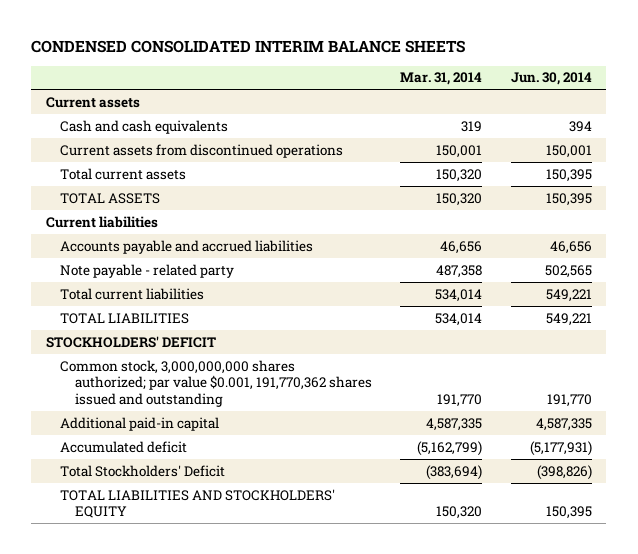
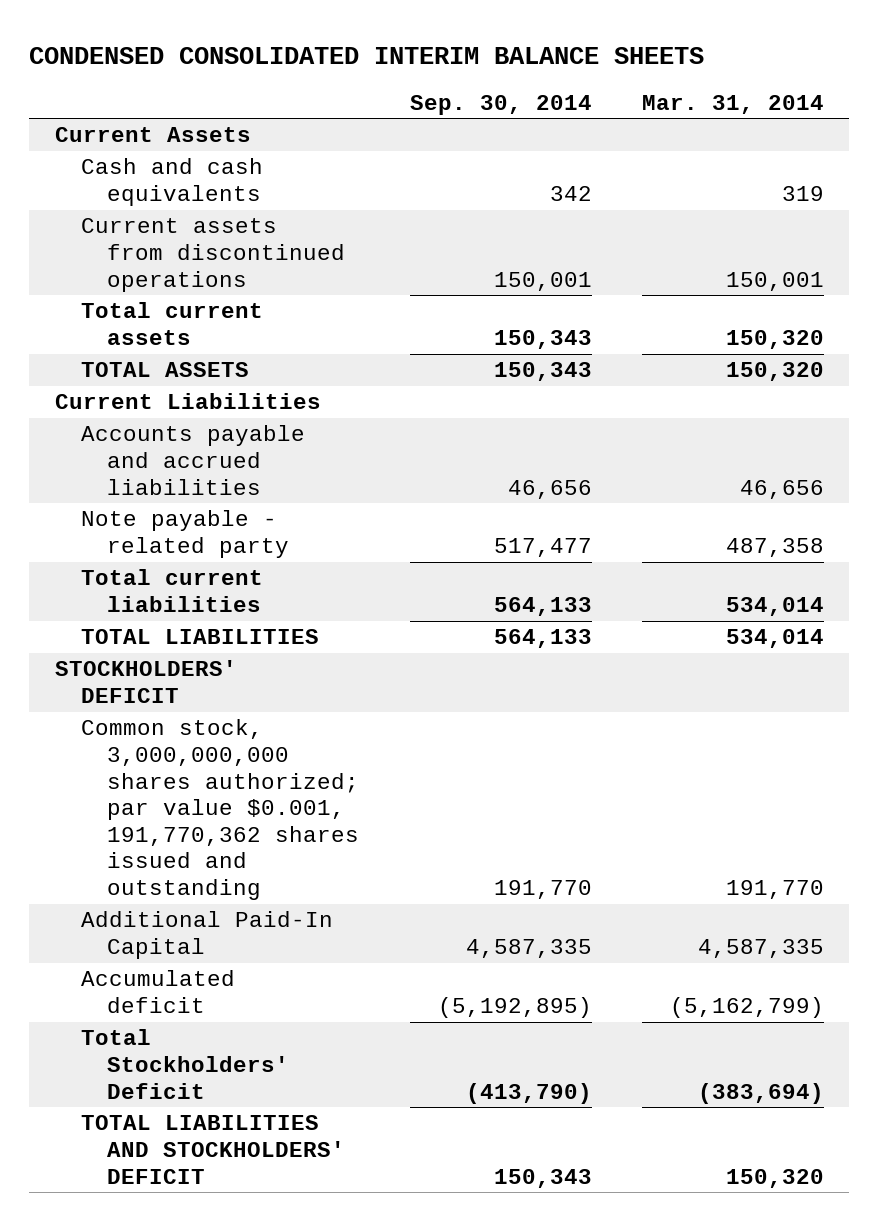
[511,72,593,86] Jun. 30, 2014 -> none
none -> [409,94,592,115] Sep. 30, 2014
[45,96,140,108] Current assets -> [54,127,251,143] Current Assets
[45,215,158,228] Current liabilities -> [54,393,321,410] Current Liabilities
[60,416,220,431] Additional paid-in capital -> [81,911,334,960] Additional Paid-In Capital
[60,488,336,519] TOTAL LIABILITIES AND STOCKHOLDERS' EQUITY -> [81,1115,346,1184] TOTAL LIABILITIES AND STOCKHOLDERS' DEFICIT

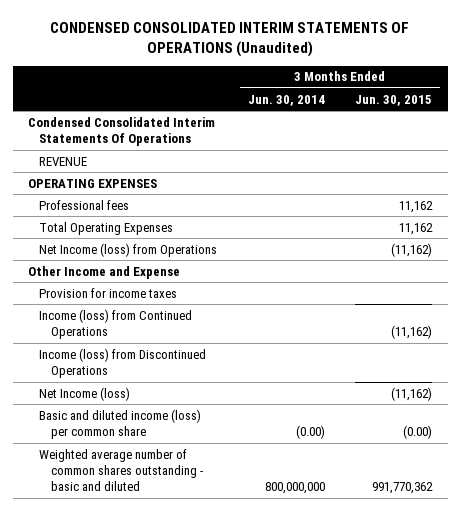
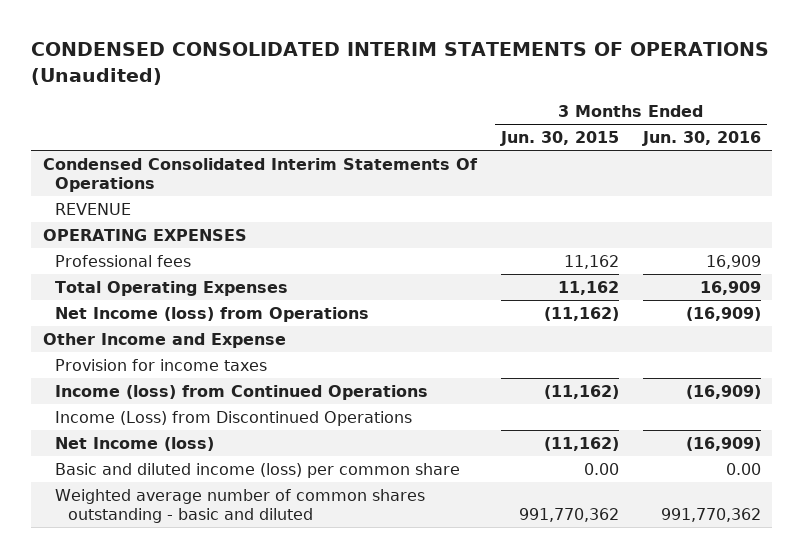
[247,94,325,106] Jun. 30, 2014 -> none
none -> [641,131,761,147] Jun. 30, 2016
[39,347,207,379] Income (loss) from Discontinued Operations -> [55,411,413,427] Income (Loss) from Discontinued Operations
[403,425,433,440] (0.00) -> [583,463,619,476] 0.00

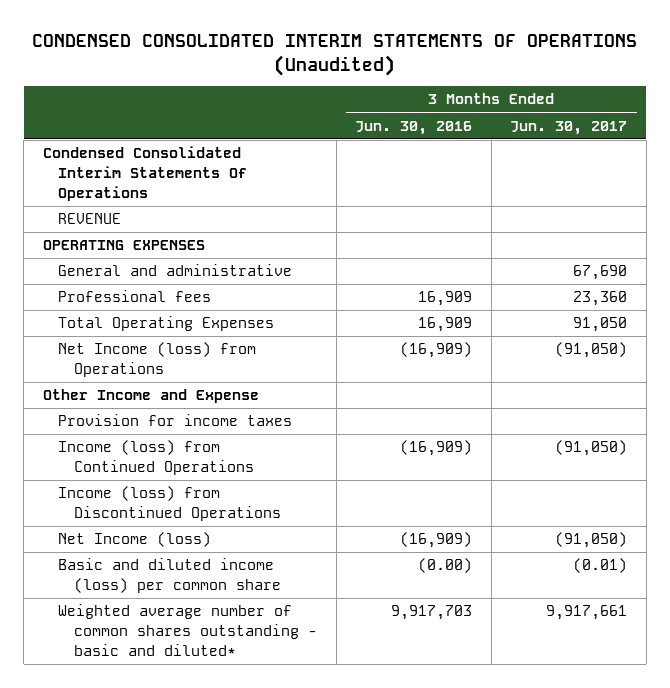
[499,131,619,147] Jun. 30, 2015 -> none
none -> [510,120,628,135] Jun. 30, 2017
none -> [58,264,293,277] General and administrative
[55,411,413,427] Income (Loss) from Discontinued Operations -> [58,486,282,522] Income (loss) from Discontinued Operations
[725,463,761,476] 0.00 -> [418,558,473,574] (0.00)
[55,489,426,523] Weighted average number of common shares outstanding - basic and diluted -> [58,604,318,656] Weighted average number of common shares outstanding - basic and diluted*
[660,507,761,522] 991,770,362 -> [391,605,473,621] 9,917,703

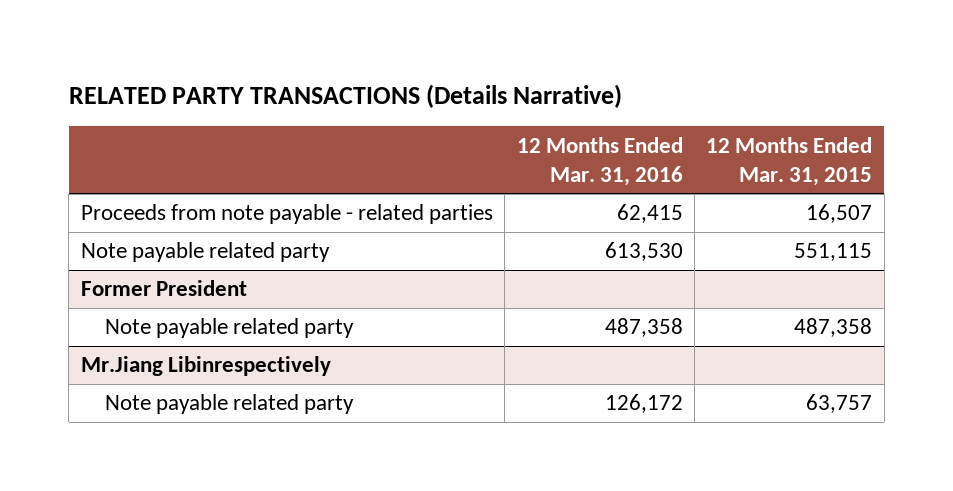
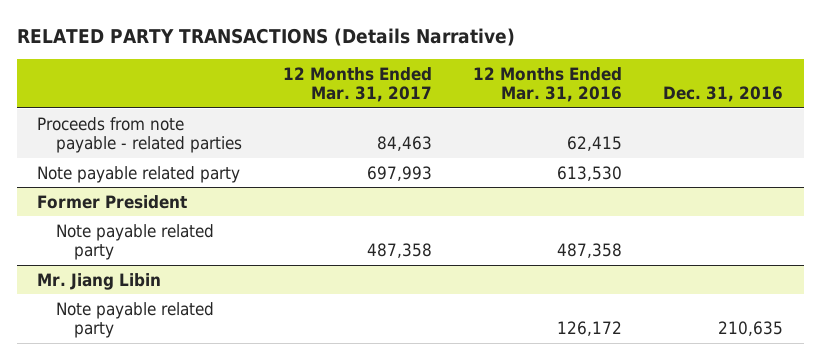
[706,136,873,186] 12 Months Ended Mar. 31, 2015 -> none
none -> [282,66,432,103] 12 Months Ended Mar. 31, 2017
none -> [663,86,784,103] Dec. 31, 2016
[80,356,331,377] Mr.Jiang Libinrespectively -> [37,272,162,290] Mr. Jiang Libin

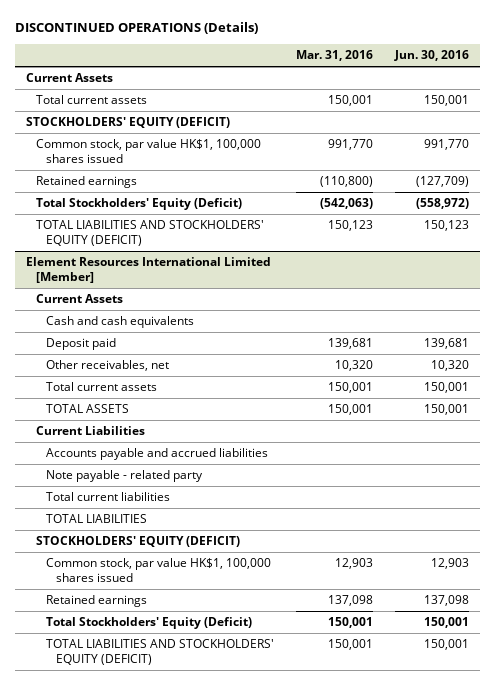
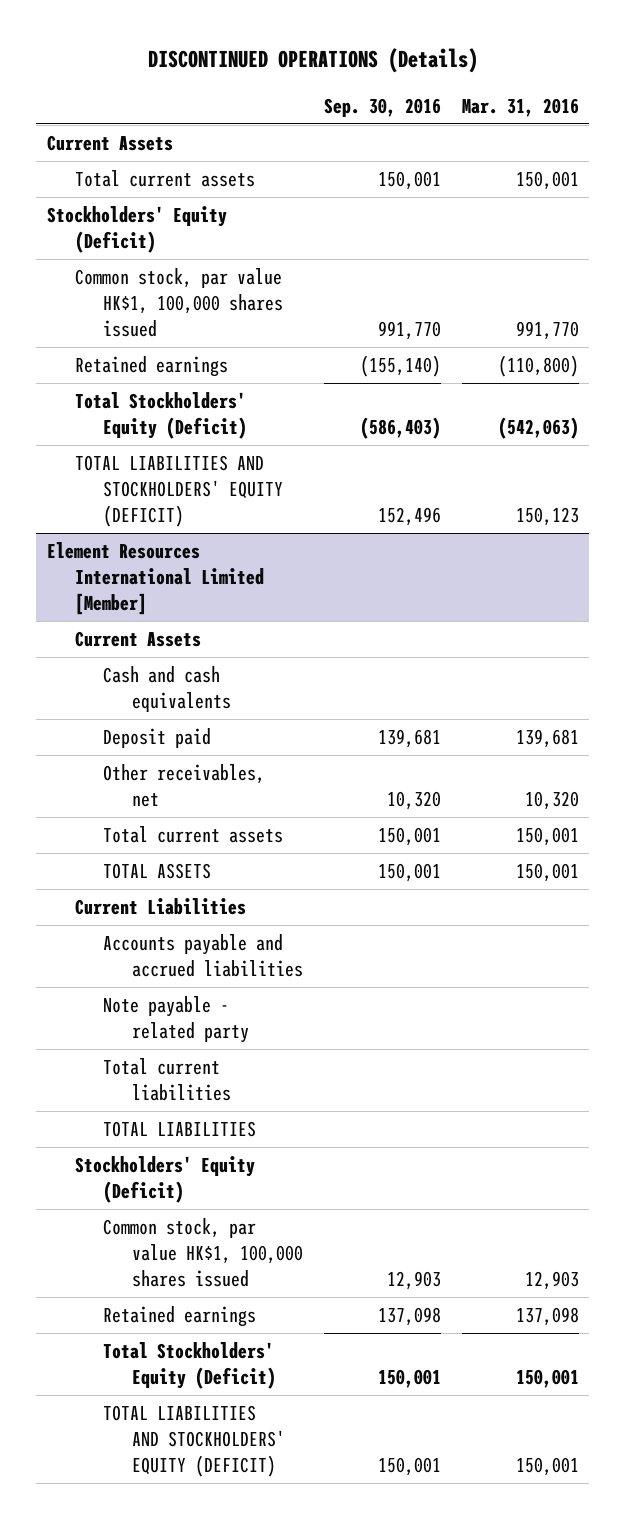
[394,49,470,61] Jun. 30, 2016 -> none
none -> [323,97,441,117] Sep. 30, 2016
[25,117,230,129] STOCKHOLDERS' EQUITY (DEFICIT) -> [46,206,227,254] Stockholders' Equity (Deficit)
[36,536,241,548] STOCKHOLDERS' EQUITY (DEFICIT) -> [74,1156,255,1204] Stockholders' Equity (Deficit)

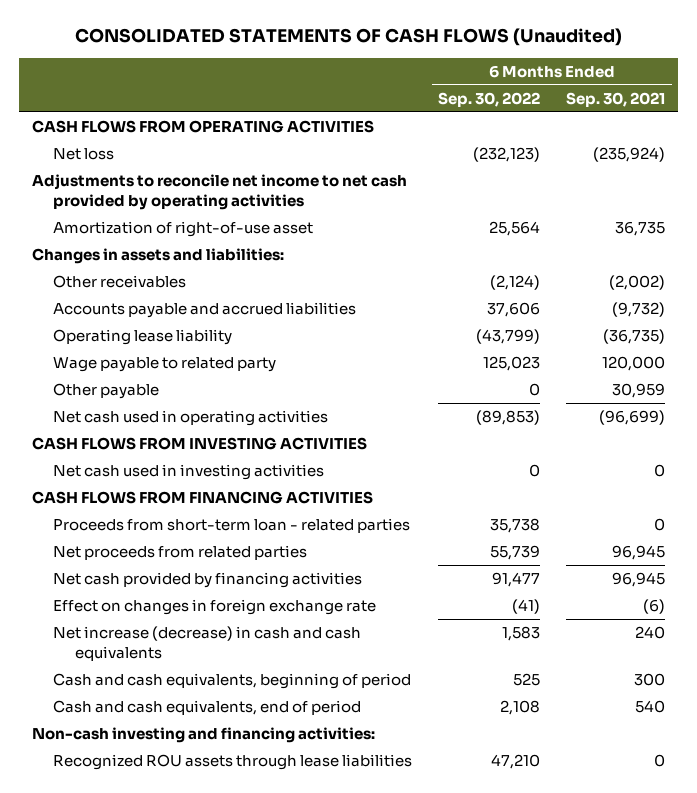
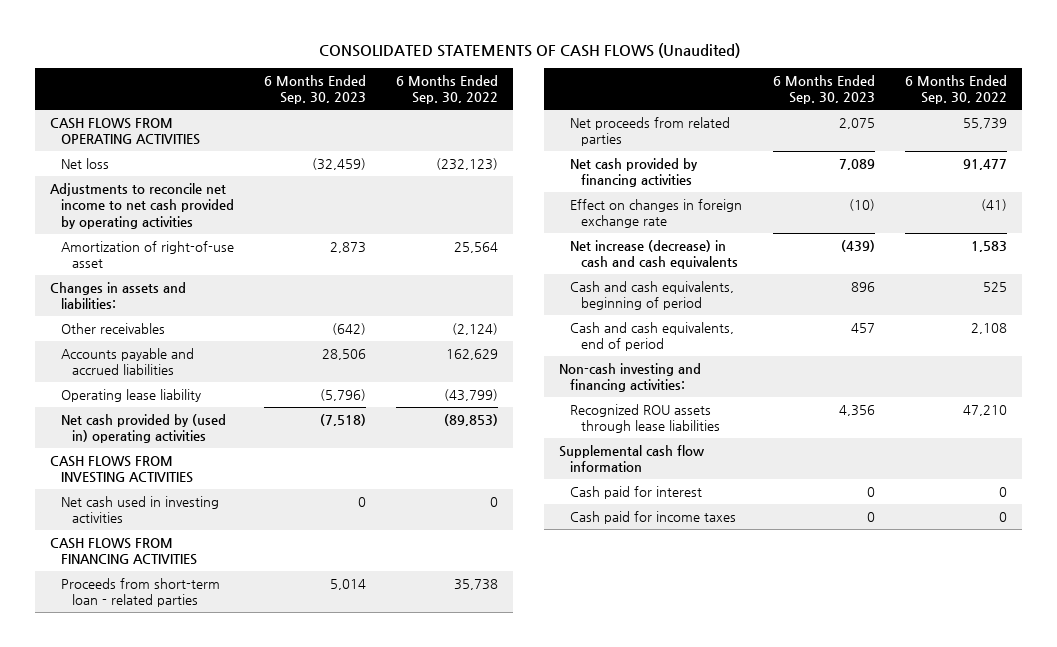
[566,91,666,107] Sep. 30, 2021 -> none
none -> [264,74,367,105] 6 Months Ended Sep. 30, 2023
[487,302,541,318] 37,606 -> [445,348,498,360] 162,629
[53,357,277,373] Wage payable to related party -> none
[53,383,160,400] Other payable -> none
[53,410,329,427] Net cash used in operating activities -> [61,413,227,444] Net cash provided by (used in) operating activities
none -> [559,444,706,473] Supplemental cash flow information
none -> [570,485,703,499] Cash paid for interest
none -> [570,510,737,524] Cash paid for income taxes

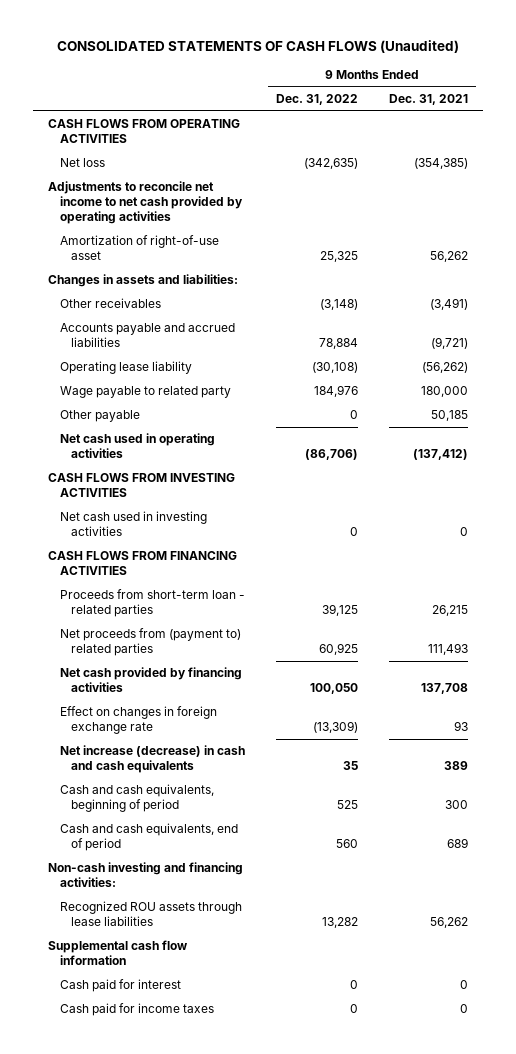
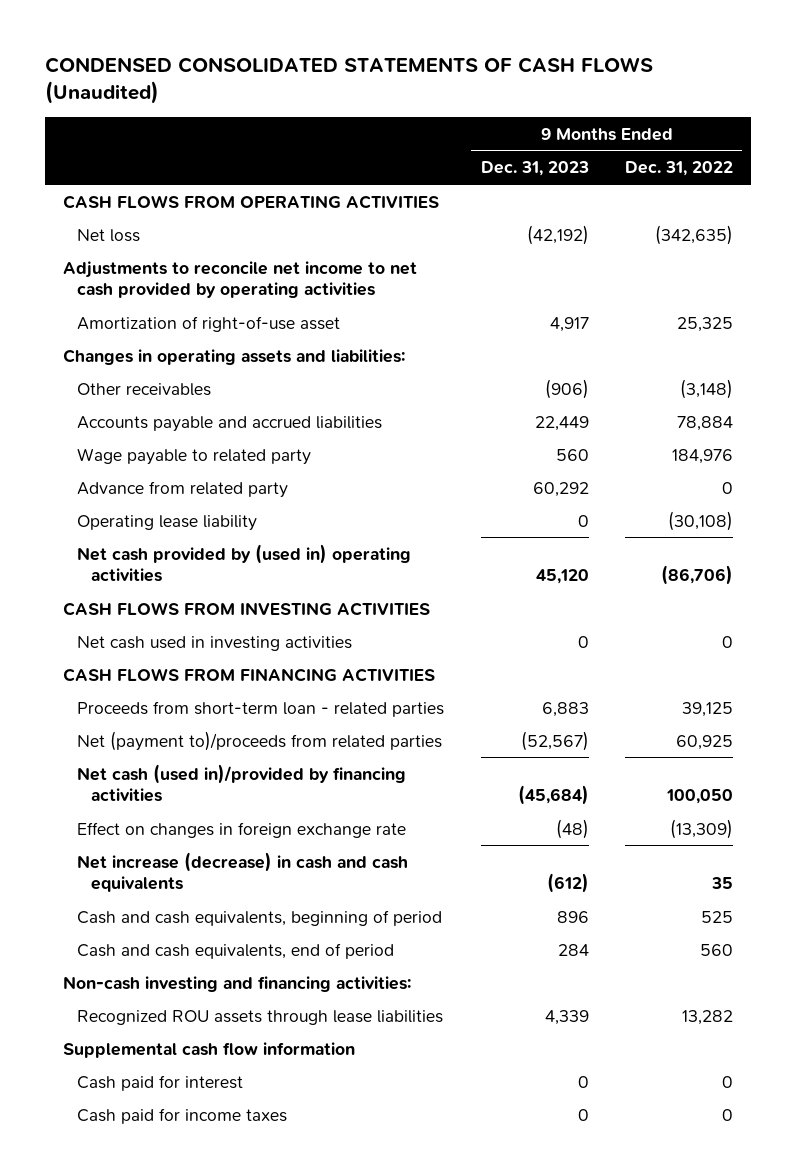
[57,40,460,54] CONSOLIDATED STATEMENTS OF CASH FLOWS (Unaudited) -> [44,57,653,105] CONDENSED CONSOLIDATED STATEMENTS OF CASH FLOWS (Unaudited)
[388,94,468,106] Dec. 31, 2021 -> none
none -> [480,161,589,177] Dec. 31, 2023
[48,274,239,288] Changes in assets and liabilities: -> [62,348,405,365] Changes in operating assets and liabilities:
[59,410,140,423] Other payable -> none
none -> [76,480,288,498] Advance from related party
[59,361,192,375] Operating lease liability -> [76,514,257,531] Operating lease liability
[59,433,215,459] Net cash used in operating activities -> [76,543,411,582] Net cash provided by (used in) operating activities
[59,628,241,657] Net proceeds from (payment to) related parties -> [76,730,442,751] Net (payment to)/proceeds from related parties
[59,667,242,693] Net cash provided by financing activities -> [76,763,406,802] Net cash (used in)/provided by financing activities

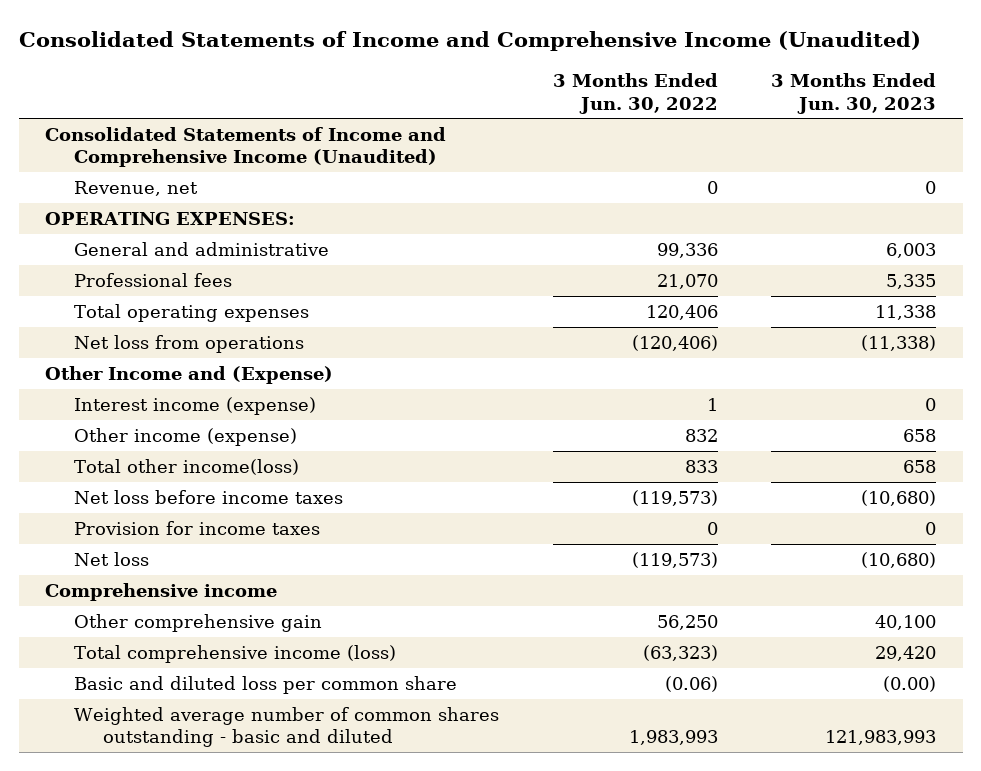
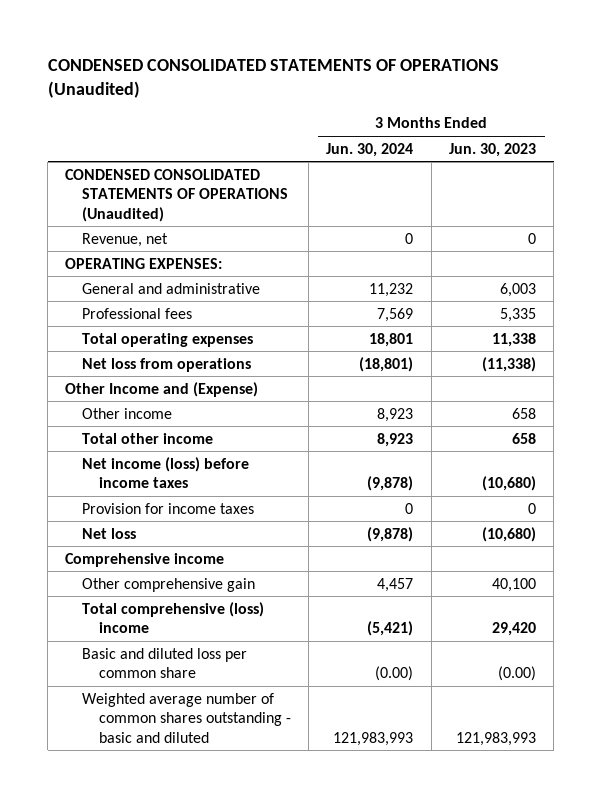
[18,31,921,52] Consolidated Statements of Income and Comprehensive Income (Unaudited) -> [47,59,499,99] CONDENSED CONSOLIDATED STATEMENTS OF OPERATIONS (Unaudited)
[552,73,718,114] 3 Months Ended Jun. 30, 2022 -> none
none -> [326,142,414,157] Jun. 30, 2024
[45,126,447,168] Consolidated Statements of Income and Comprehensive Income (Unaudited) -> [65,168,289,222] CONDENSED CONSOLIDATED STATEMENTS OF OPERATIONS (Unaudited)
[74,396,317,415] Interest income (expense) -> none
[74,427,298,446] Other income (expense) -> [82,407,173,419] Other income
[74,458,300,475] Total other income(loss) -> [82,432,214,444] Total other income
[74,489,344,504] Net loss before income taxes -> [82,456,250,489] Net income (loss) before income taxes
[74,644,397,663] Total comprehensive income (loss) -> [82,601,265,634] Total comprehensive (loss) income

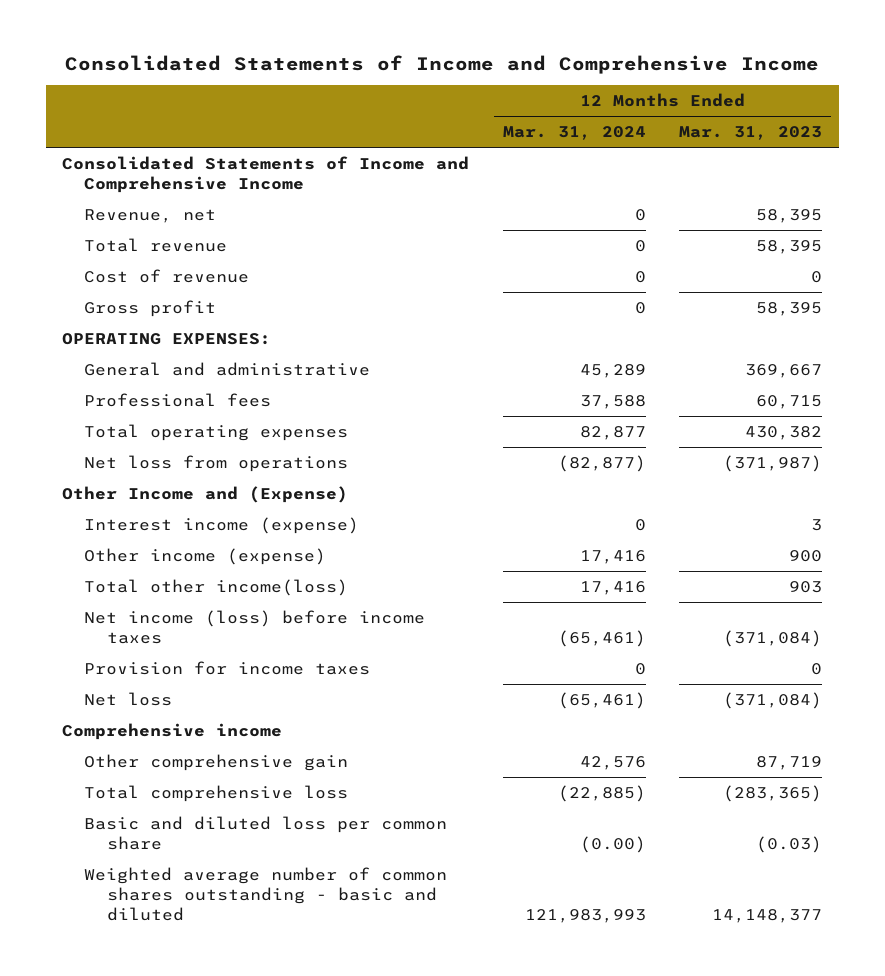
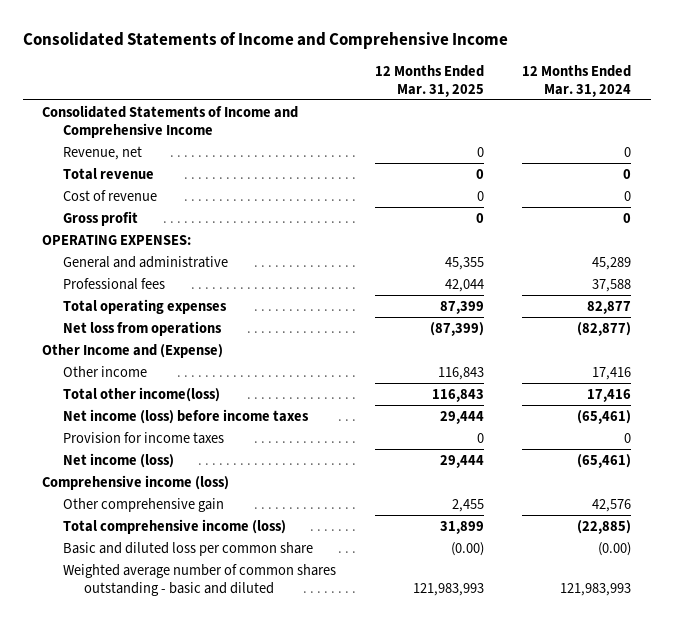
[679,126,823,141] Mar. 31, 2023 -> none
none -> [374,64,484,97] 12 Months Ended Mar. 31, 2025
[84,516,360,534] Interest income (expense) -> none
[84,547,327,565] Other income (expense) -> [63,365,148,377] Other income
[84,691,173,706] Net loss -> [63,452,175,468] Net income (loss)
[62,722,283,740] Comprehensive income -> [42,474,230,490] Comprehensive income (loss)
[84,784,349,802] Total comprehensive loss -> [63,518,287,534] Total comprehensive income (loss)

